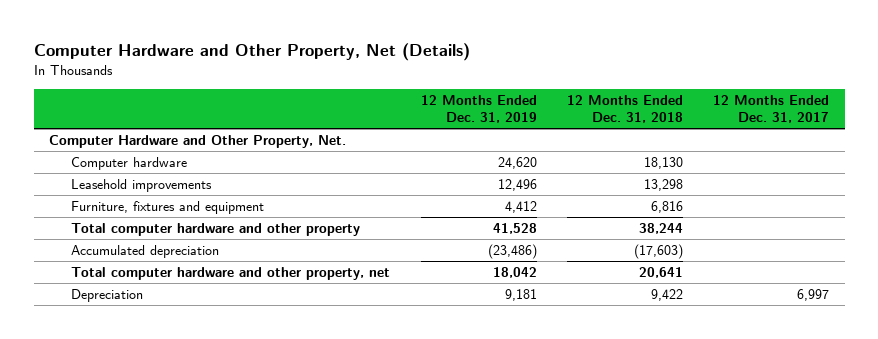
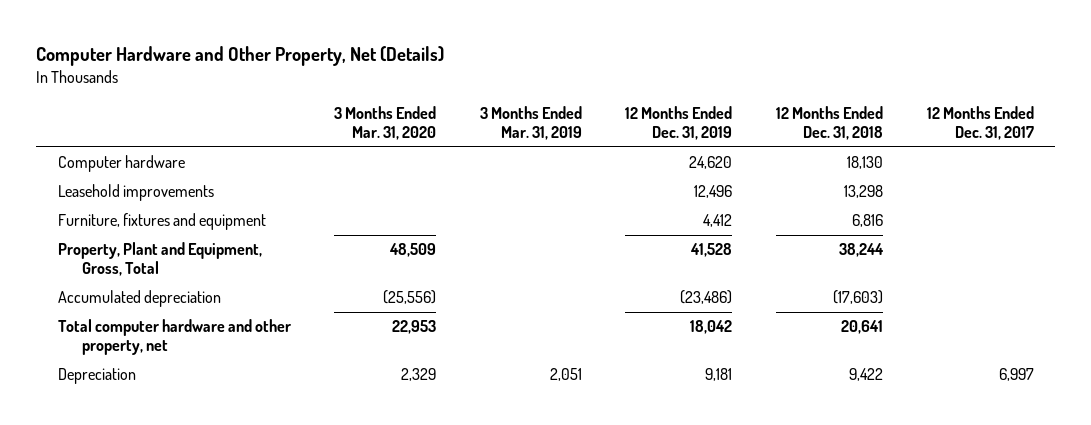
none -> [334,106,437,141] 3 Months Ended Mar. 31, 2020
none -> [479,106,582,141] 3 Months Ended Mar. 31, 2019
[49,135,347,149] Computer Hardware and Other Property, Net. -> none
[71,223,361,237] Total computer hardware and other property -> [57,242,262,277] Property, Plant and Equipment, Gross, Total

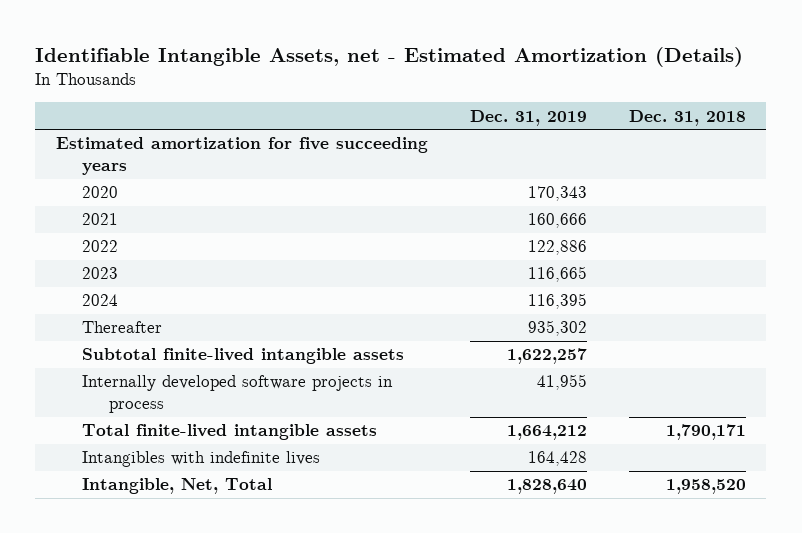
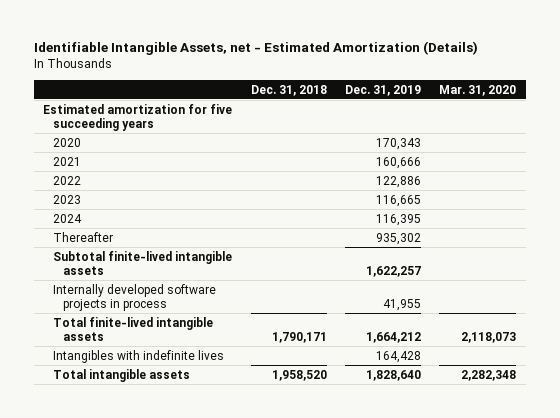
none -> [439,84,517,96] Mar. 31, 2020
[82,478,273,495] Intangible, Net, Total -> [53,368,191,382] Total intangible assets

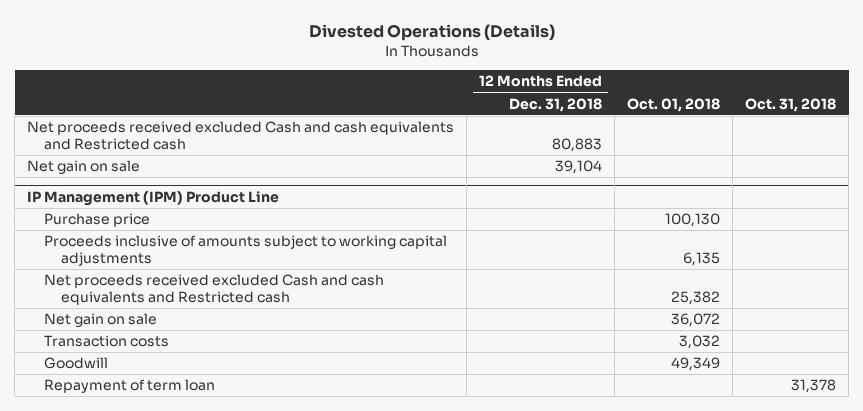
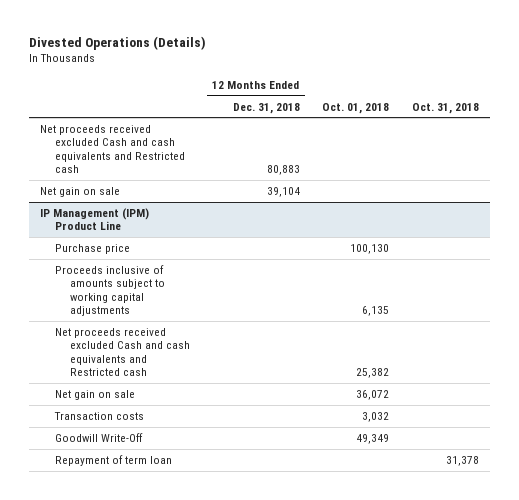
[44,357,109,370] Goodwill -> [55,432,144,442] Goodwill Write-Off

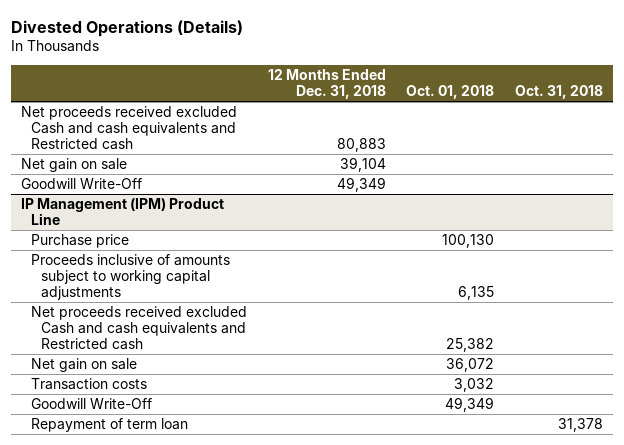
none -> [21,178,143,190] Goodwill Write-Off

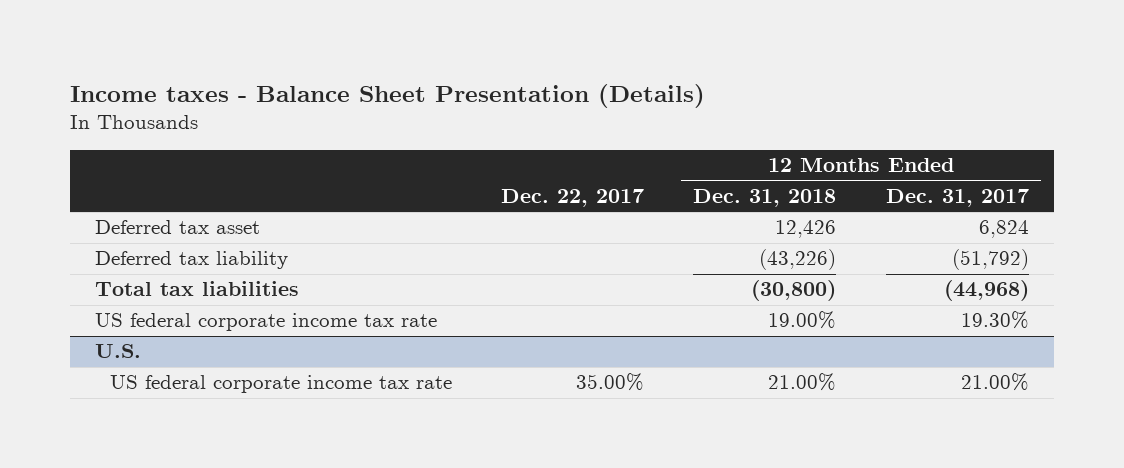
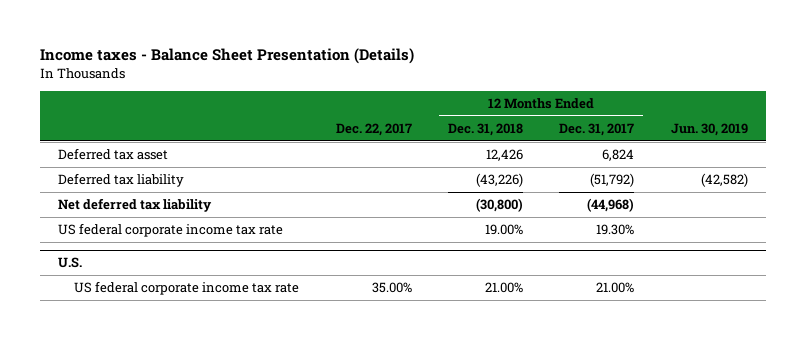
none -> [670,122,748,136] Jun. 30, 2019
[94,281,299,297] Total tax liabilities -> [58,198,213,213] Net deferred tax liability

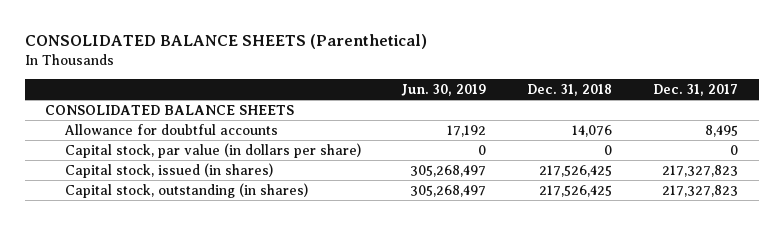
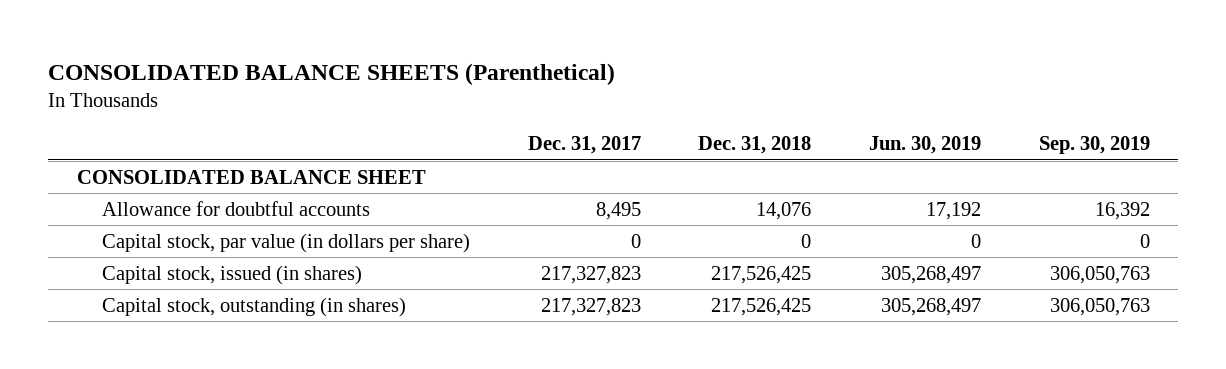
none -> [1038,136,1150,155] Sep. 30, 2019
[45,104,295,115] CONSOLIDATED BALANCE SHEETS -> [76,169,426,184] CONSOLIDATED BALANCE SHEET

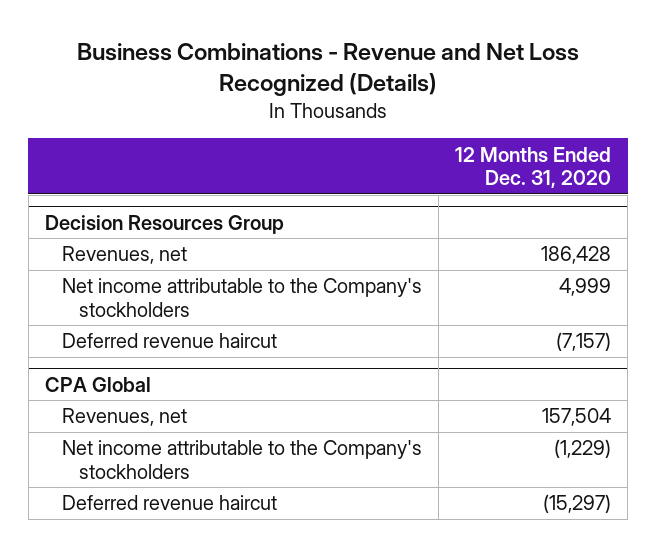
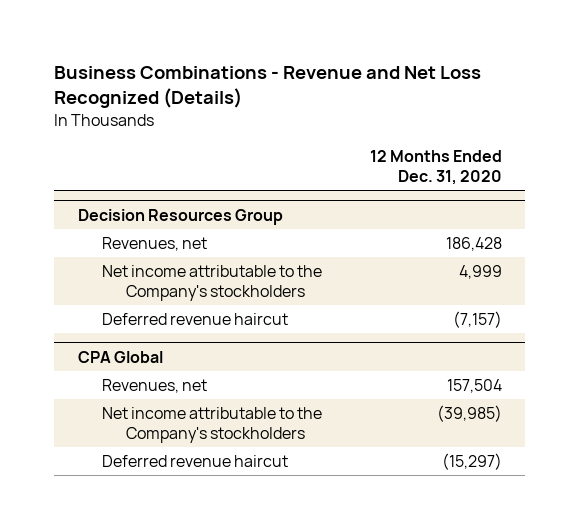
[554,439,612,459] (1,229) -> [436,404,502,422] (39,985)

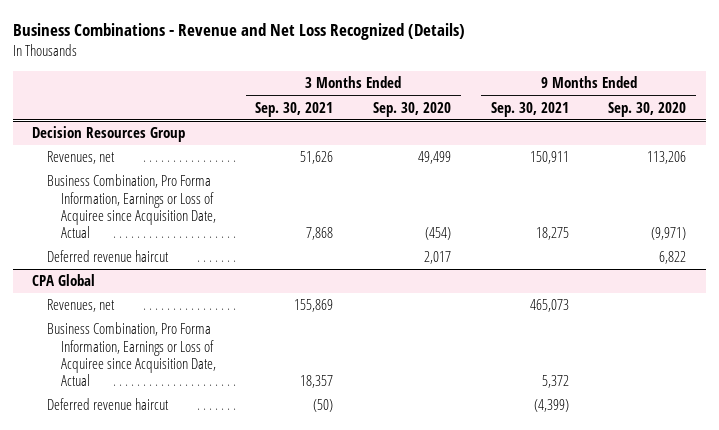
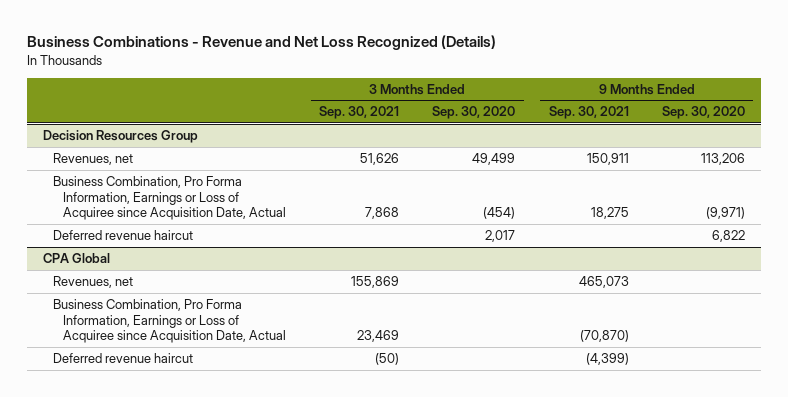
[300,375,334,389] 18,357 -> [357,330,400,343] 23,469
[541,375,569,389] 5,372 -> [579,330,629,343] (70,870)

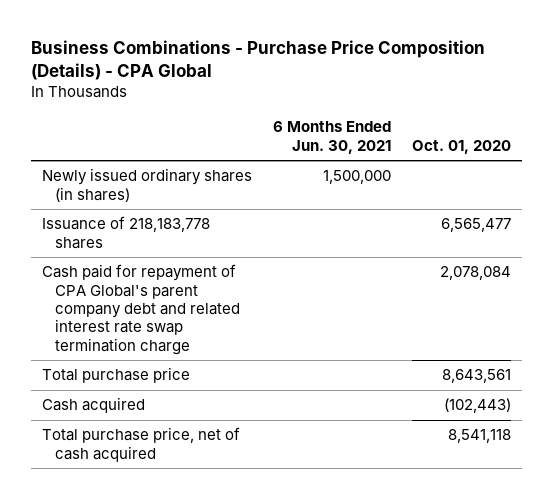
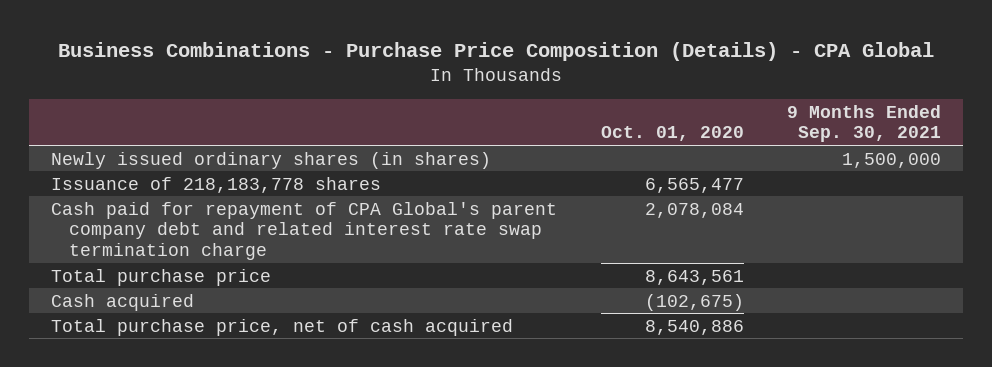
[273,121,392,154] 6 Months Ended Jun. 30, 2021 -> none
none -> [787,104,942,143] 9 Months Ended Sep. 30, 2021
[444,398,512,414] (102,443) -> [644,293,744,311] (102,675)
[448,429,512,444] 8,541,118 -> [644,319,744,335] 8,540,886

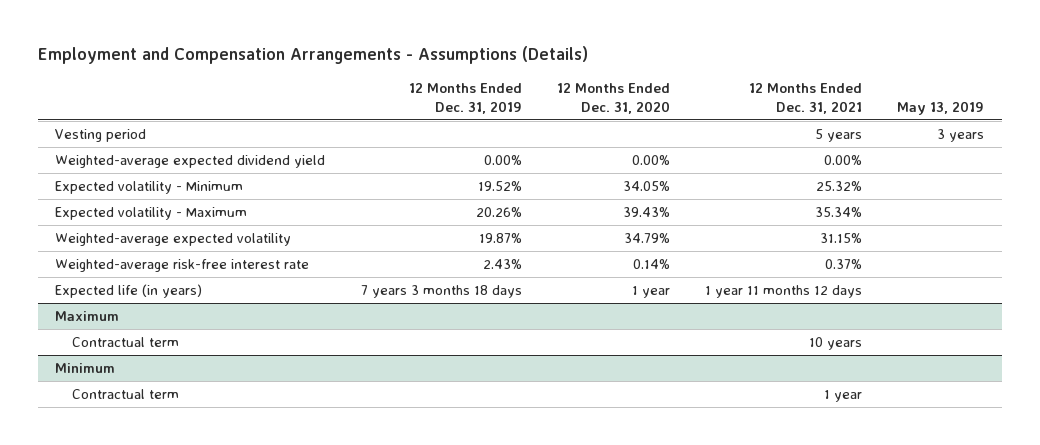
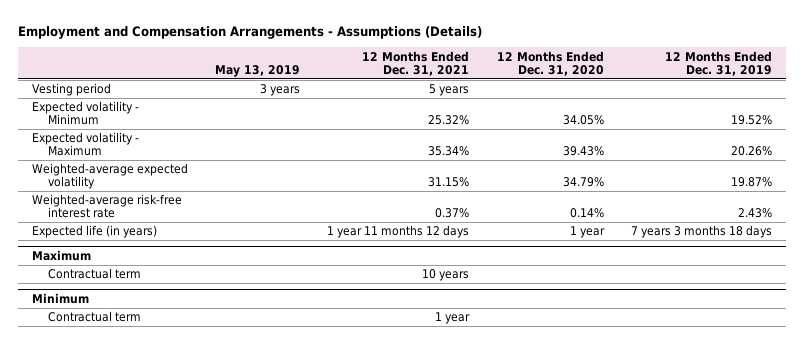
[55,155,326,169] Weighted-average expected dividend yield -> none

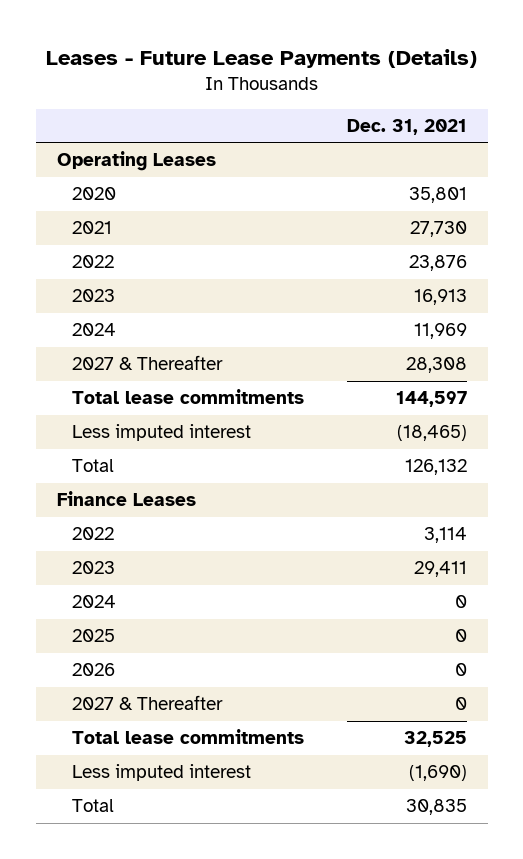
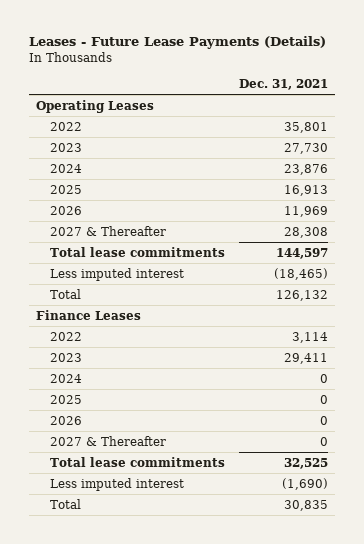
[72,187,117,201] 2020 -> [49,121,82,131] 2022
[72,221,113,235] 2021 -> [49,142,82,152] 2023
[72,255,115,269] 2022 -> [49,163,82,173] 2024
[72,289,116,303] 2023 -> [49,184,82,194] 2025
[72,323,117,337] 2024 -> [49,205,82,215] 2026

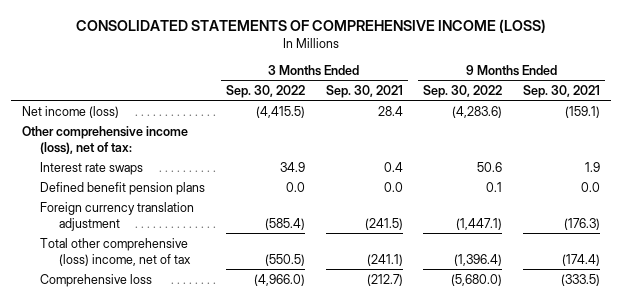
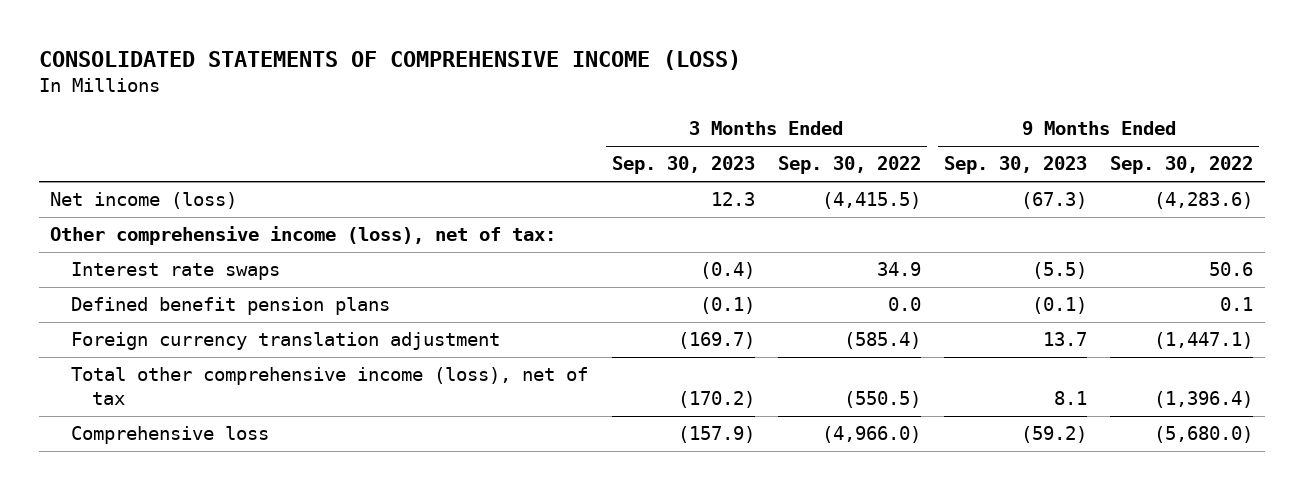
[325,85,403,99] Sep. 30, 2021 -> none
[523,85,601,99] Sep. 30, 2021 -> none
none -> [611,156,755,175] Sep. 30, 2023
none -> [944,156,1088,175] Sep. 30, 2023
[40,237,191,266] Total other comprehensive (loss) income, net of tax -> [71,367,589,406] Total other comprehensive income (loss), net of tax

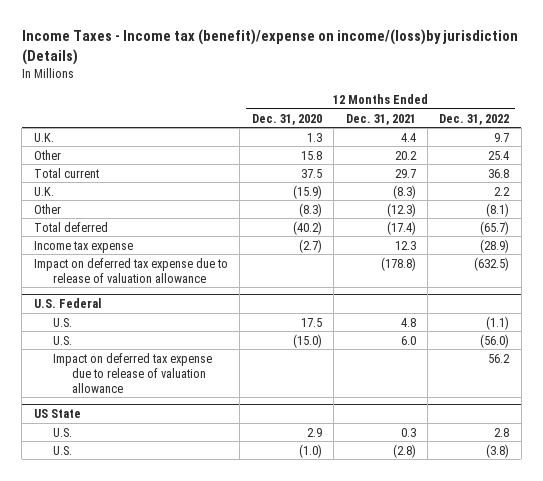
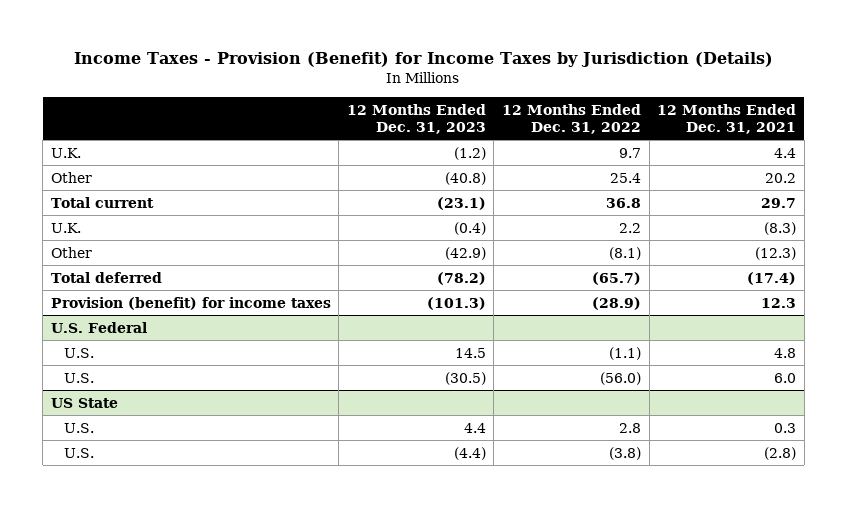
[21,29,518,65] Income Taxes - Income tax (benefit)/expense on income/(loss)by jurisdiction (Details) -> [74,52,774,68] Income Taxes - Provision (Benefit) for Income Taxes by Jurisdiction (Details)
[251,113,322,125] Dec. 31, 2020 -> none
none -> [346,103,486,134] 12 Months Ended Dec. 31, 2023
[33,257,228,283] Impact on deferred tax expense due to release of valuation allowance -> none
[33,240,133,253] Income tax expense -> [50,296,331,310] Provision (benefit) for income taxes
[53,352,213,393] Impact on deferred tax expense due to release of valuation allowance -> none

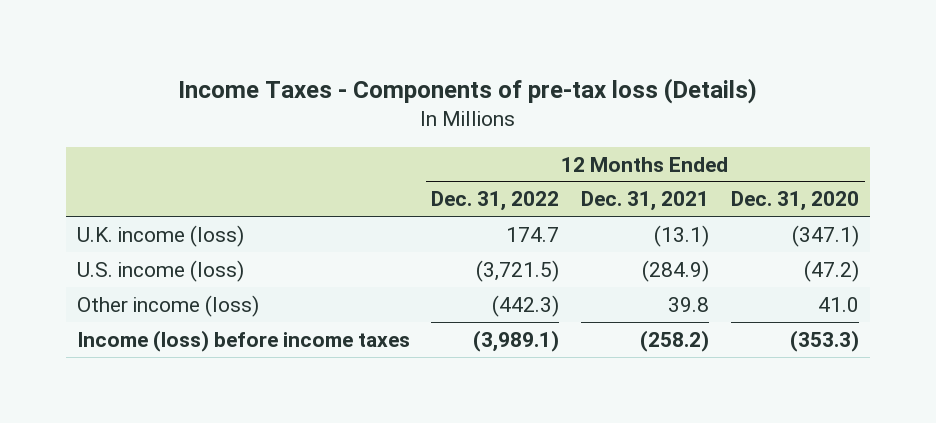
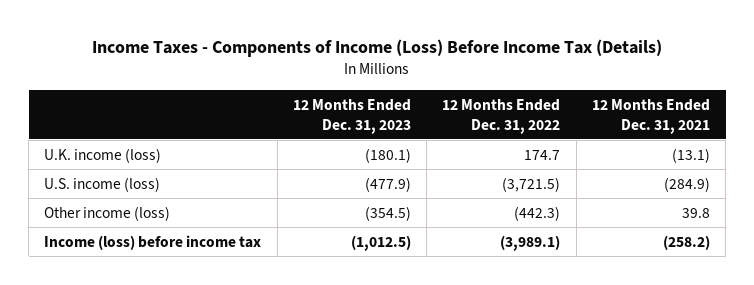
[177,78,757,105] Income Taxes - Components of pre-tax loss (Details) -> [92,38,663,57] Income Taxes - Components of Income (Loss) Before Income Tax (Details)
[731,191,860,212] Dec. 31, 2020 -> none
none -> [292,98,411,134] 12 Months Ended Dec. 31, 2023
[76,329,410,352] Income (loss) before income taxes -> [44,234,262,250] Income (loss) before income tax

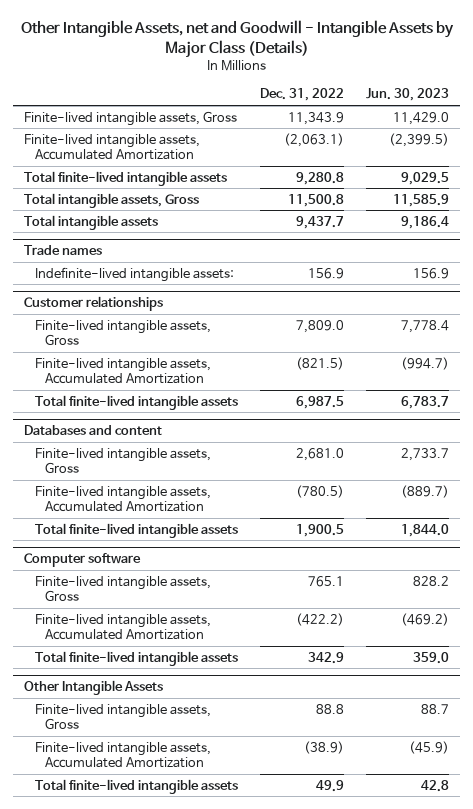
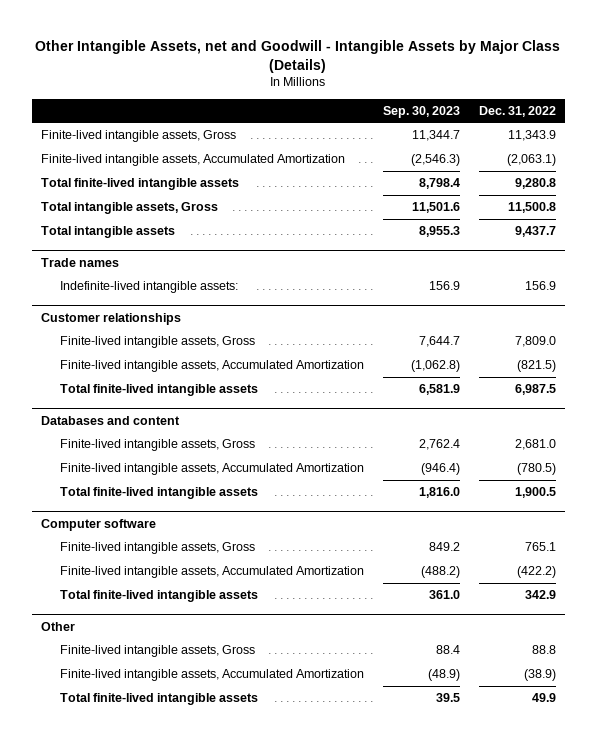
[365,88,449,102] Jun. 30, 2023 -> none
none -> [382,105,460,118] Sep. 30, 2023
[24,680,164,696] Other Intangible Assets -> [41,621,76,631] Other

